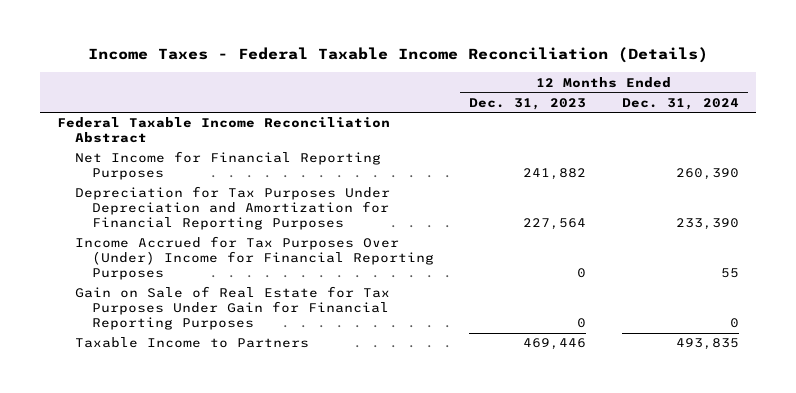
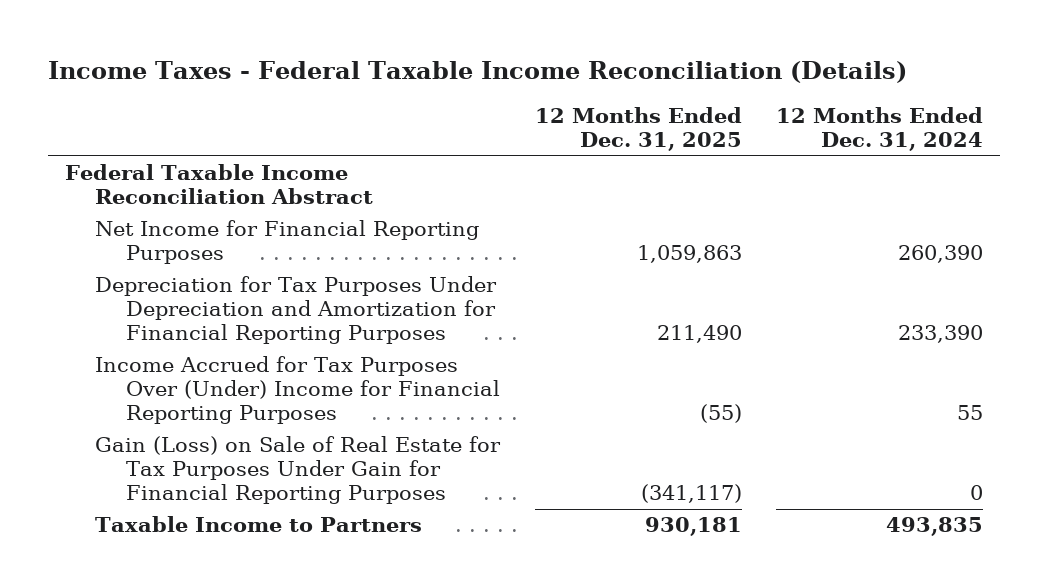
[469,97,587,110] Dec. 31, 2023 -> none
none -> [534,107,742,152] 12 Months Ended Dec. 31, 2025
[74,286,390,331] Gain on Sale of Real Estate for Tax Purposes Under Gain for Financial Reporting Purposes -> [95,436,502,505] Gain (Loss) on Sale of Real Estate for Tax Purposes Under Gain for Financial Reporting Purposes

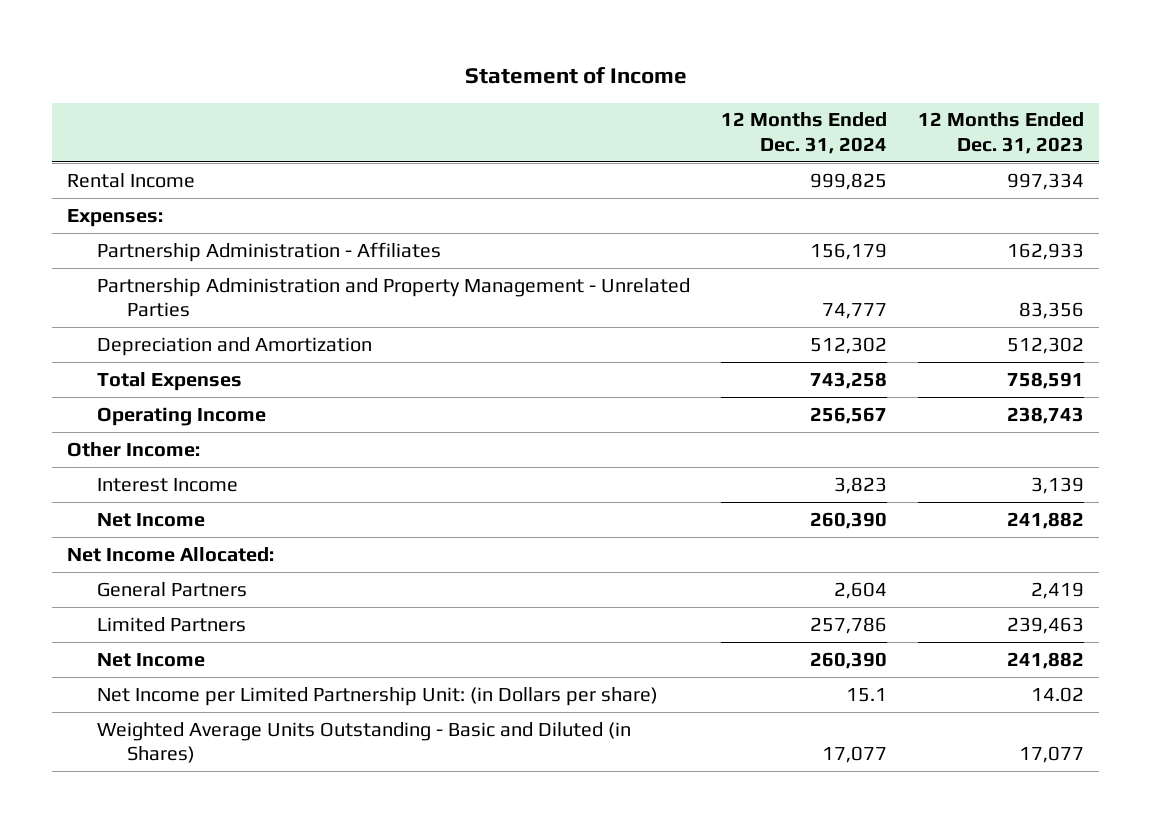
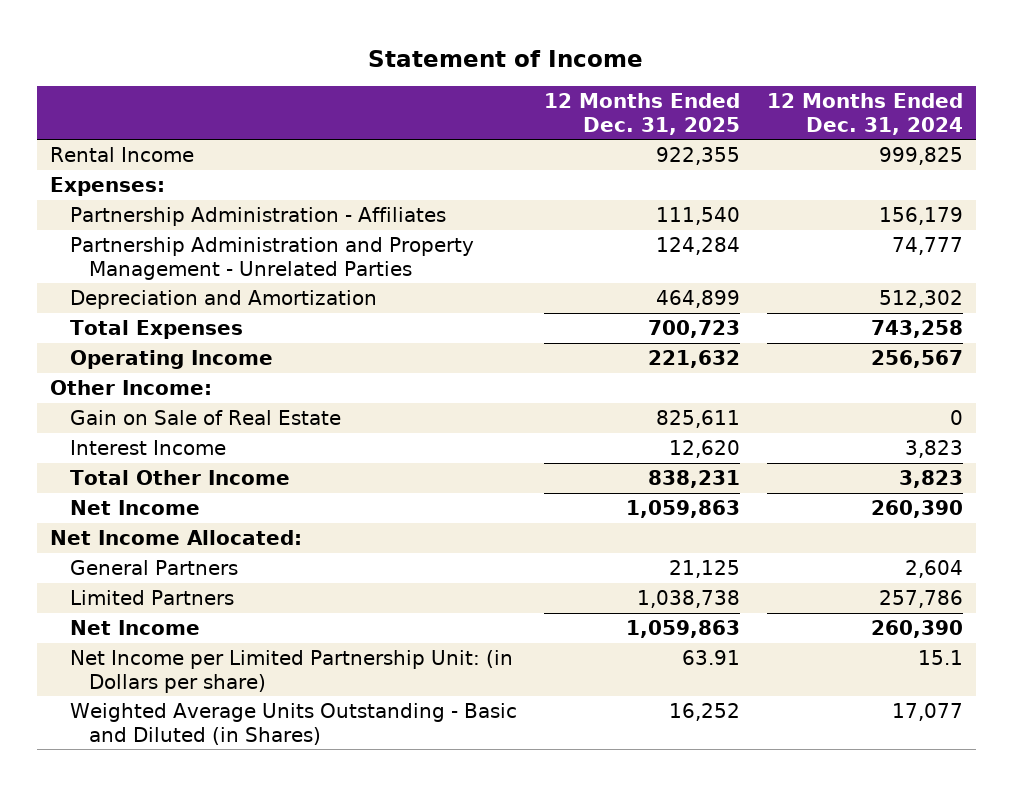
[917,112,1084,154] 12 Months Ended Dec. 31, 2023 -> none
none -> [543,92,740,135] 12 Months Ended Dec. 31, 2025
none -> [69,410,341,426] Gain on Sale of Real Estate
none -> [69,470,290,486] Total Other Income

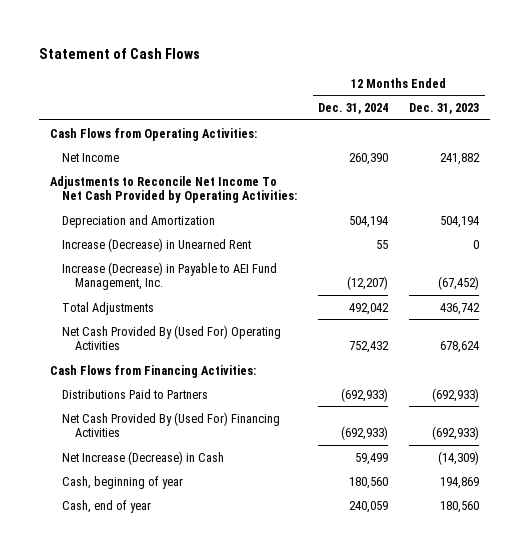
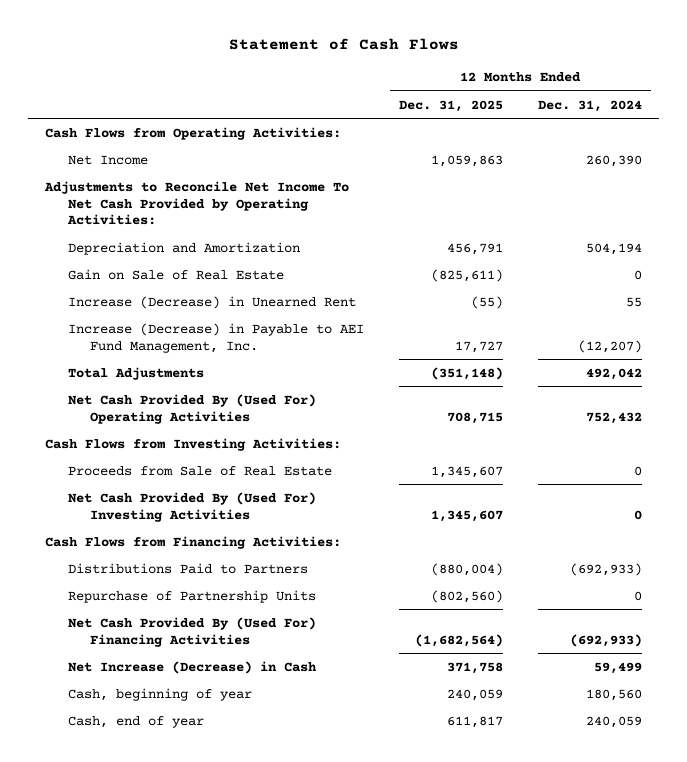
[409,102,480,114] Dec. 31, 2023 -> none
none -> [398,99,503,112] Dec. 31, 2025
none -> [67,268,284,280] Gain on Sale of Real Estate
none -> [45,437,342,451] Cash Flows from Investing Activities:
none -> [67,465,332,476] Proceeds from Sale of Real Estate
none -> [67,491,316,522] Net Cash Provided By (Used For) Investing Activities
none -> [67,589,316,603] Repurchase of Partnership Units

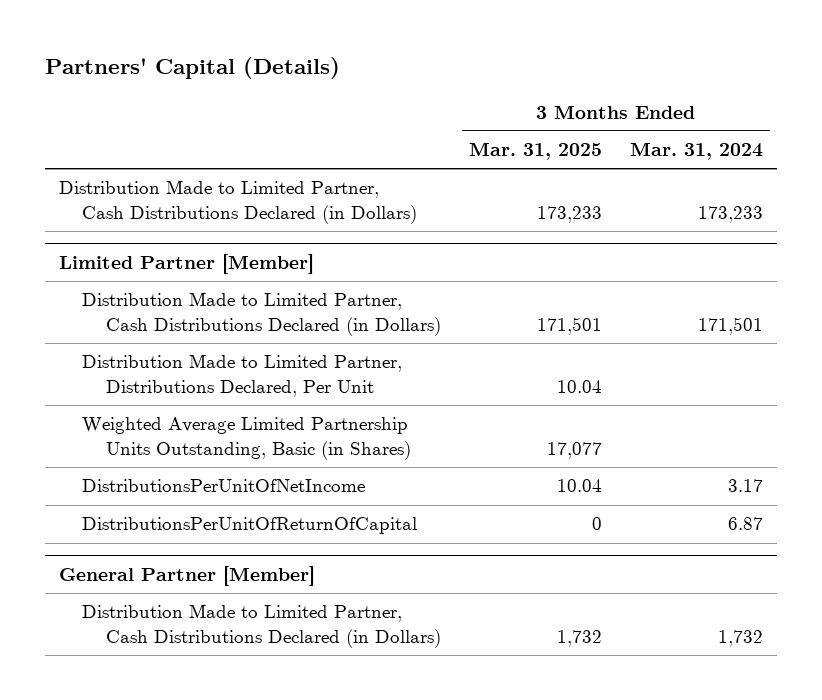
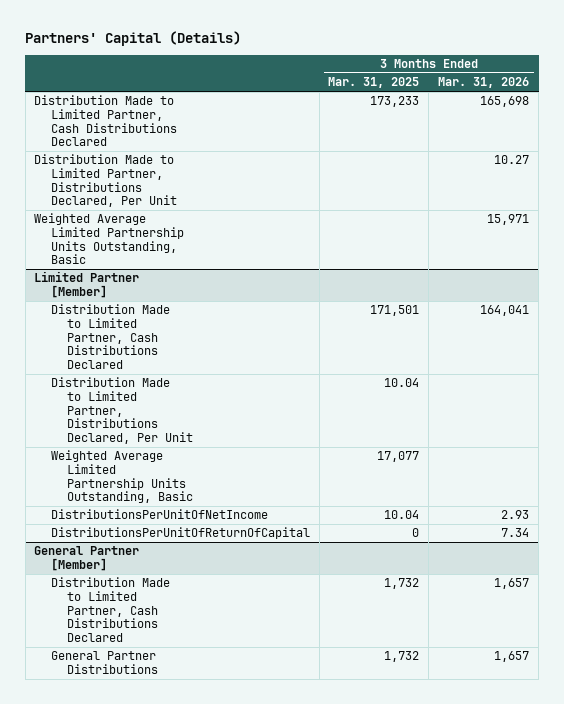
[630,142,764,161] Mar. 31, 2024 -> none
none -> [438,77,530,89] Mar. 31, 2026
[58,180,418,224] Distribution Made to Limited Partner, Cash Distributions Declared (in Dollars) -> [34,95,177,147] Distribution Made to Limited Partner, Cash Distributions Declared
none -> [34,154,177,208] Distribution Made to Limited Partner, Distributions Declared, Per Unit
none -> [34,213,184,265] Weighted Average Limited Partnership Units Outstanding, Basic
[82,292,441,336] Distribution Made to Limited Partner, Cash Distributions Declared (in Dollars) -> [50,304,170,370] Distribution Made to Limited Partner, Cash Distributions Declared
[82,417,411,460] Weighted Average Limited Partnership Units Outstanding, Basic (in Shares) -> [50,450,194,504] Weighted Average Limited Partnership Units Outstanding, Basic
[82,604,441,648] Distribution Made to Limited Partner, Cash Distributions Declared (in Dollars) -> [50,577,170,643] Distribution Made to Limited Partner, Cash Distributions Declared
none -> [50,651,159,675] General Partner Distributions

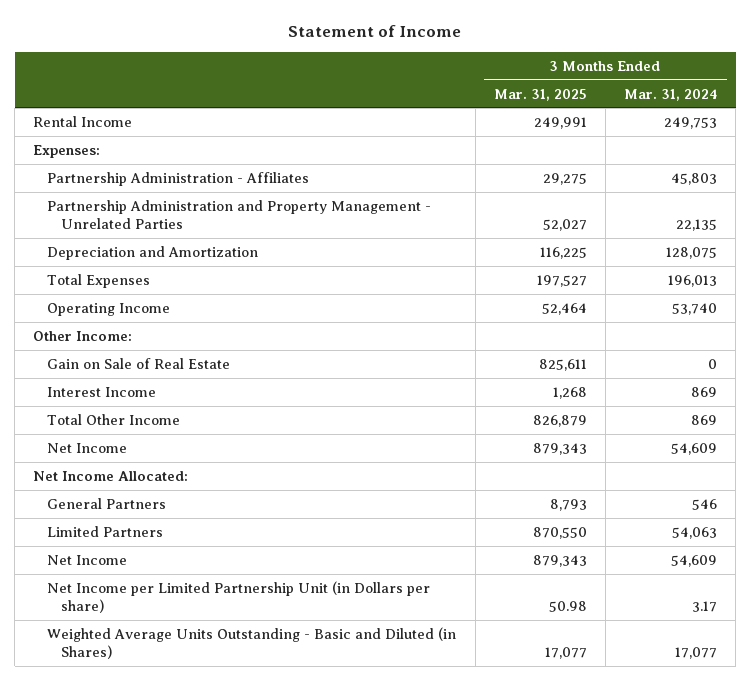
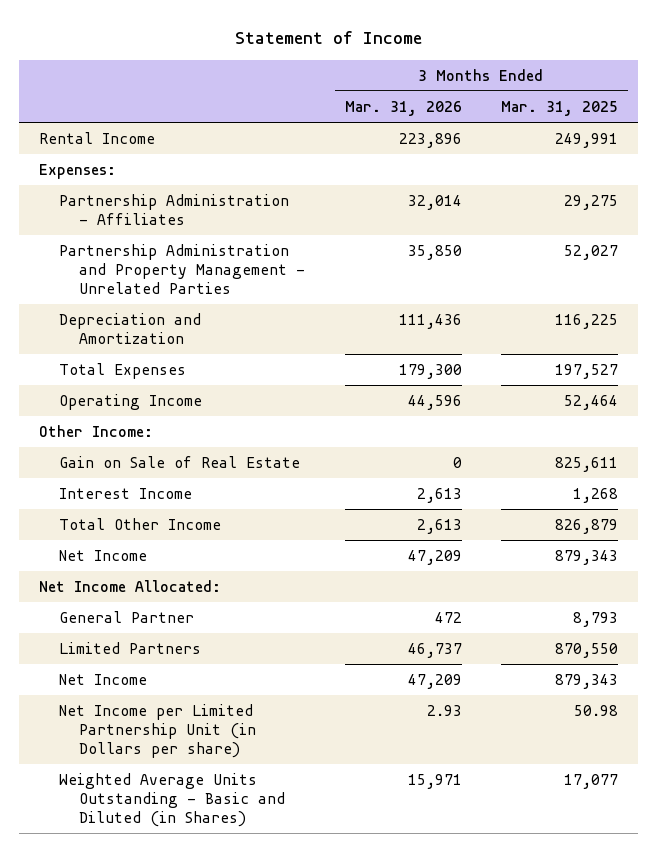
[624,88,718,101] Mar. 31, 2024 -> none
none -> [344,100,462,116] Mar. 31, 2026
[47,497,167,509] General Partners -> [59,611,195,624] General Partner

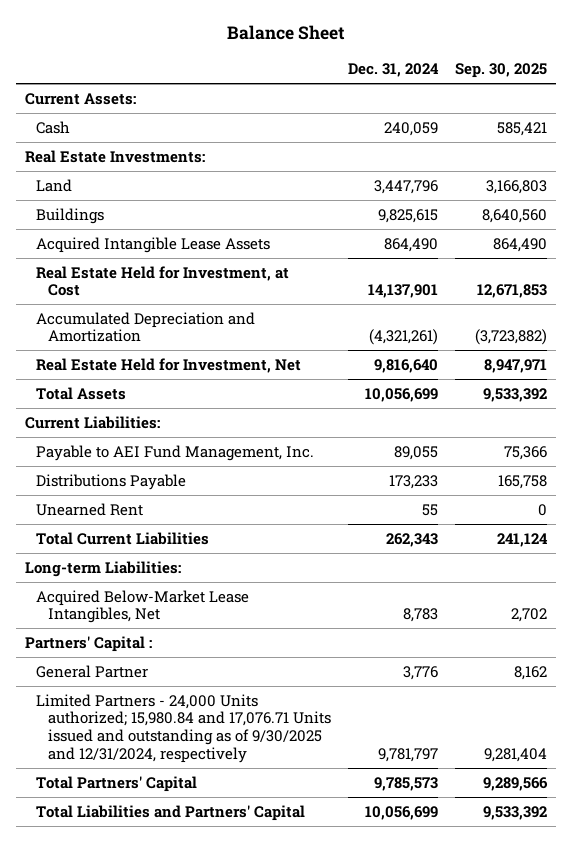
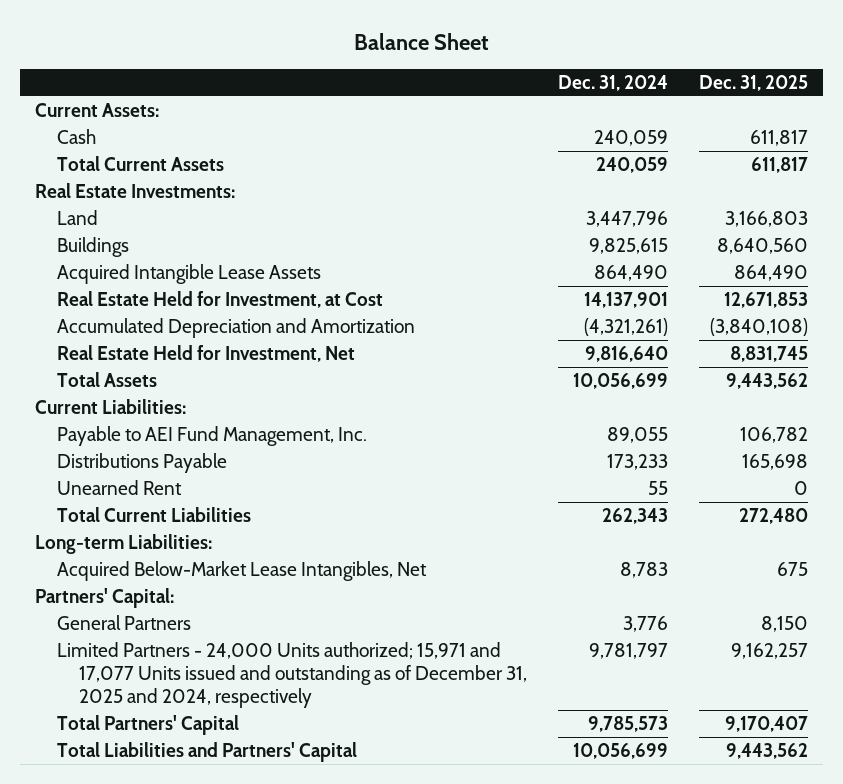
[455,63,548,79] Sep. 30, 2025 -> none
none -> [698,74,808,91] Dec. 31, 2025
none -> [57,156,225,172] Total Current Assets
[24,635,152,652] Partners' Capital : -> [35,588,175,609] Partners' Capital:
[36,664,149,678] General Partner -> [57,615,192,631] General Partners
[36,693,332,763] Limited Partners - 24,000 Units authorized; 15,980.84 and 17,076.71 Units issued and outstanding as of 9/30/2025 and 12/31/2024, respectively -> [57,642,527,708] Limited Partners - 24,000 Units authorized; 15,971 and 17,077 Units issued and outstanding as of December 31, 2025 and 2024, respectively

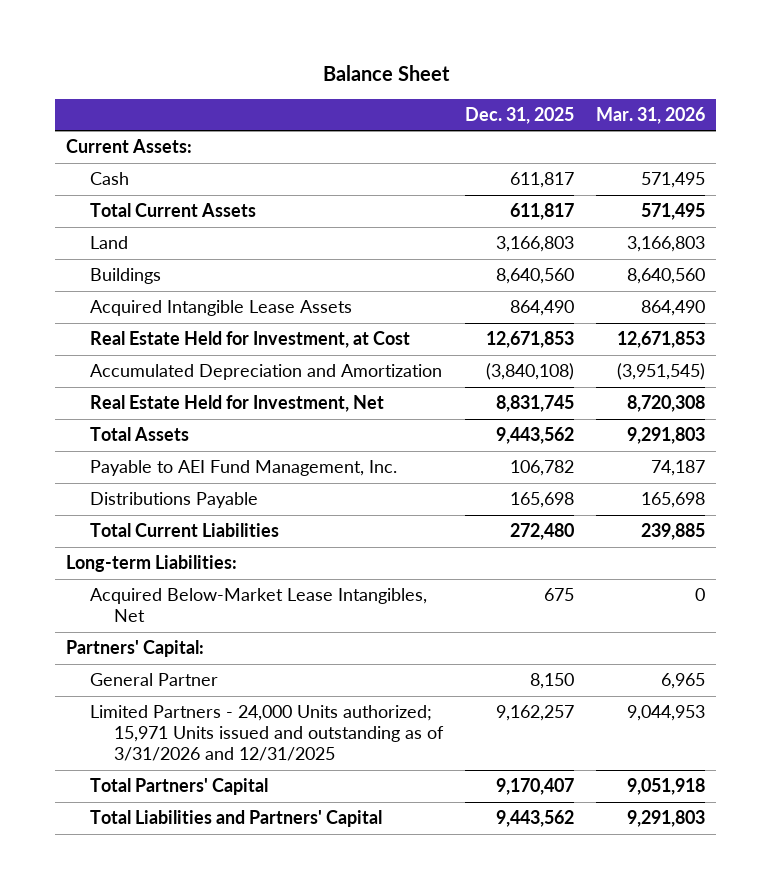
[557,74,668,91] Dec. 31, 2024 -> none
none -> [596,106,706,124] Mar. 31, 2026
[35,183,236,199] Real Estate Investments: -> none
[35,399,187,415] Current Liabilities: -> none
[57,480,183,496] Unearned Rent -> none
[57,615,192,631] General Partners -> [89,673,218,687] General Partner
[57,642,527,708] Limited Partners - 24,000 Units authorized; 15,971 and 17,077 Units issued and outstanding as of December 31, 2025 and 2024, respectively -> [89,705,445,762] Limited Partners - 24,000 Units authorized; 15,971 Units issued and outstanding as of 3/31/2026 and 12/31/2025

